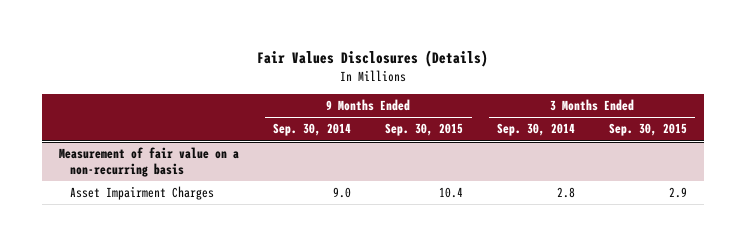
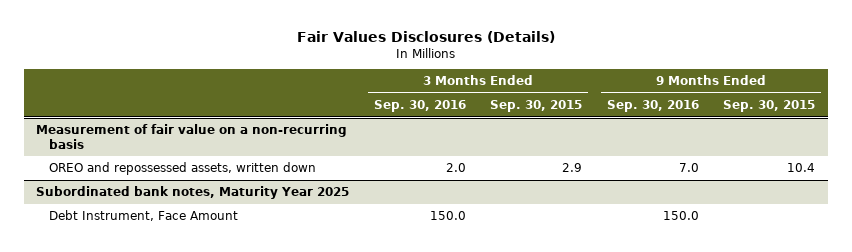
[273,123,352,137] Sep. 30, 2014 -> none
[497,123,576,137] Sep. 30, 2014 -> none
none -> [373,99,466,112] Sep. 30, 2016
none -> [606,99,699,112] Sep. 30, 2016
[69,186,214,201] Asset Impairment Charges -> [49,162,317,176] OREO and repossessed assets, written down
none -> [36,186,350,200] Subordinated bank notes, Maturity Year 2025
none -> [49,210,239,222] Debt Instrument, Face Amount

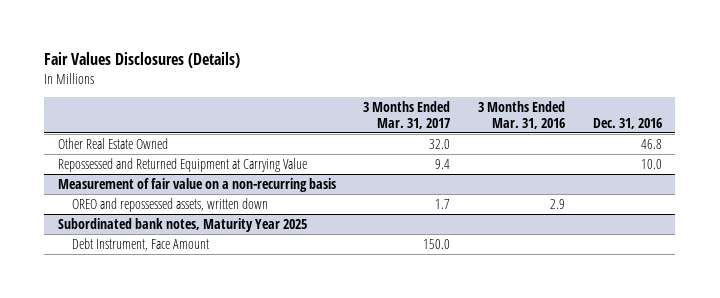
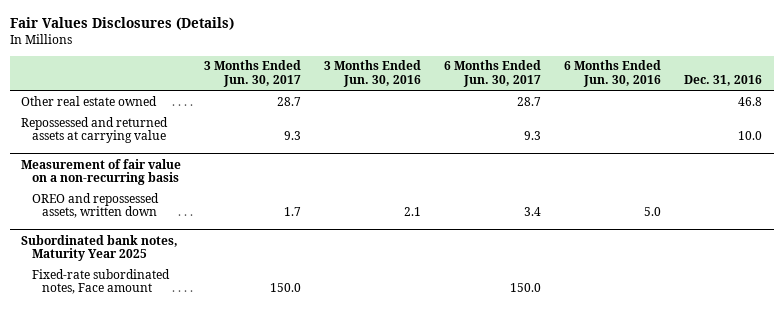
[363,100,451,129] 3 Months Ended Mar. 31, 2017 -> none
[478,100,566,129] 3 Months Ended Mar. 31, 2016 -> none
none -> [204,60,302,88] 3 Months Ended Jun. 30, 2017
none -> [324,60,422,88] 3 Months Ended Jun. 30, 2016
none -> [444,60,542,88] 6 Months Ended Jun. 30, 2017
none -> [564,60,662,88] 6 Months Ended Jun. 30, 2016
[57,137,168,149] Other Real Estate Owned -> [21,95,158,106] Other real estate owned
[57,157,307,172] Repossessed and Returned Equipment at Carrying Value -> [21,116,169,144] Repossessed and returned assets at carrying value
[71,237,209,251] Debt Instrument, Face Amount -> [31,268,170,295] Fixed-rate subordinated notes, Face amount

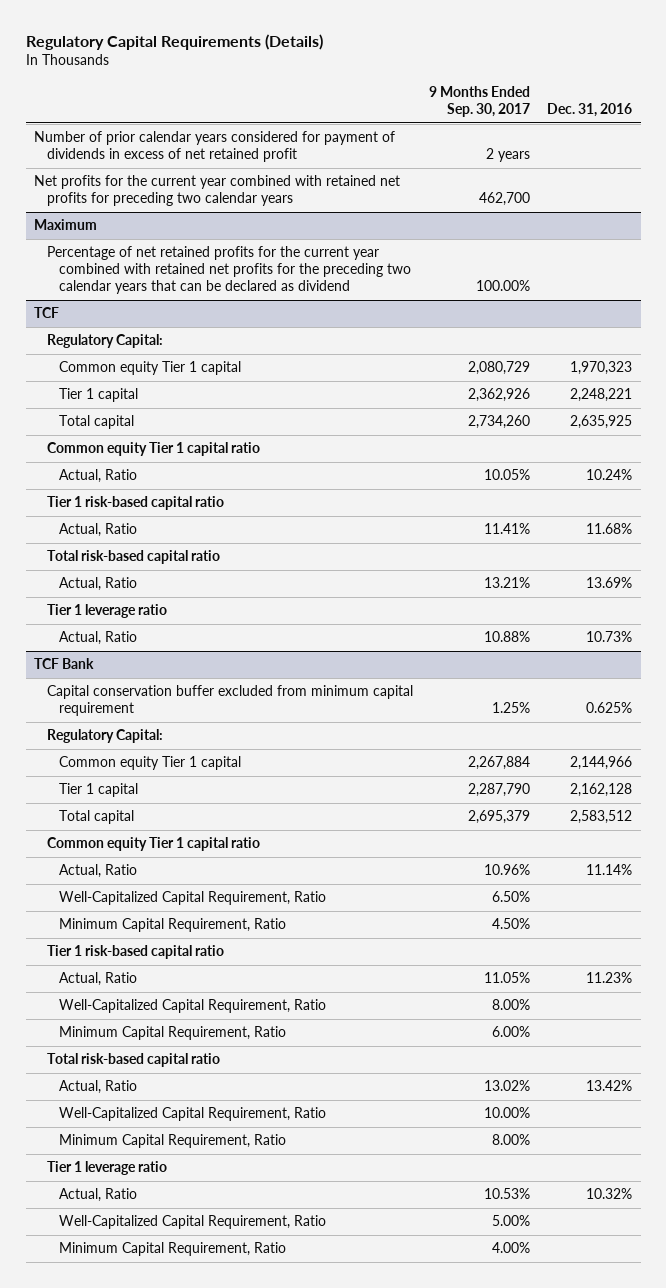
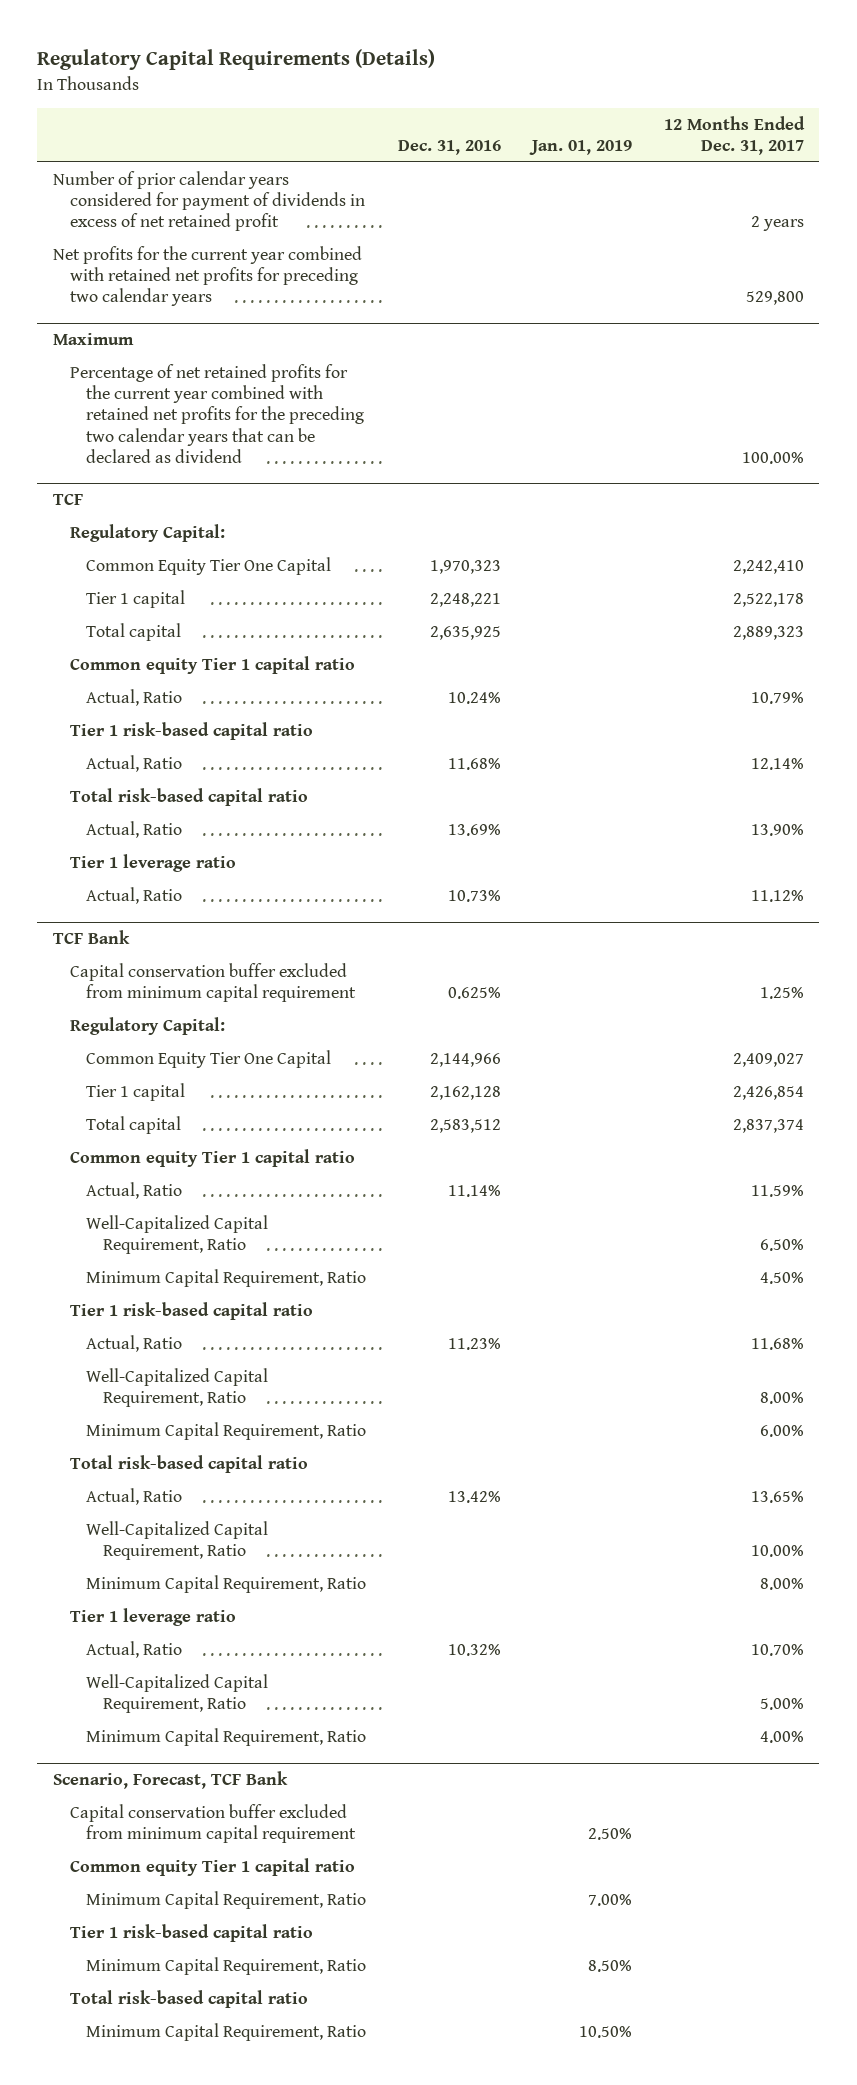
[429,86,531,118] 9 Months Ended Sep. 30, 2017 -> none
none -> [529,139,633,155] Jan. 01, 2019
none -> [663,115,805,155] 12 Months Ended Dec. 31, 2017
[59,361,242,376] Common equity Tier 1 capital -> [86,556,332,575] Common Equity Tier One Capital
[59,756,242,771] Common equity Tier 1 capital -> [86,1049,332,1068] Common Equity Tier One Capital
none -> [53,1771,289,1790] Scenario, Forecast, TCF Bank
none -> [69,1803,357,1844] Capital conservation buffer excluded from minimum capital requirement
none -> [69,1857,355,1876] Common equity Tier 1 capital ratio
none -> [86,1890,367,1909] Minimum Capital Requirement, Ratio
none -> [69,1923,313,1942] Tier 1 risk-based capital ratio
none -> [86,1956,367,1975] Minimum Capital Requirement, Ratio
none -> [69,1989,308,2008] Total risk-based capital ratio
none -> [86,2022,367,2041] Minimum Capital Requirement, Ratio

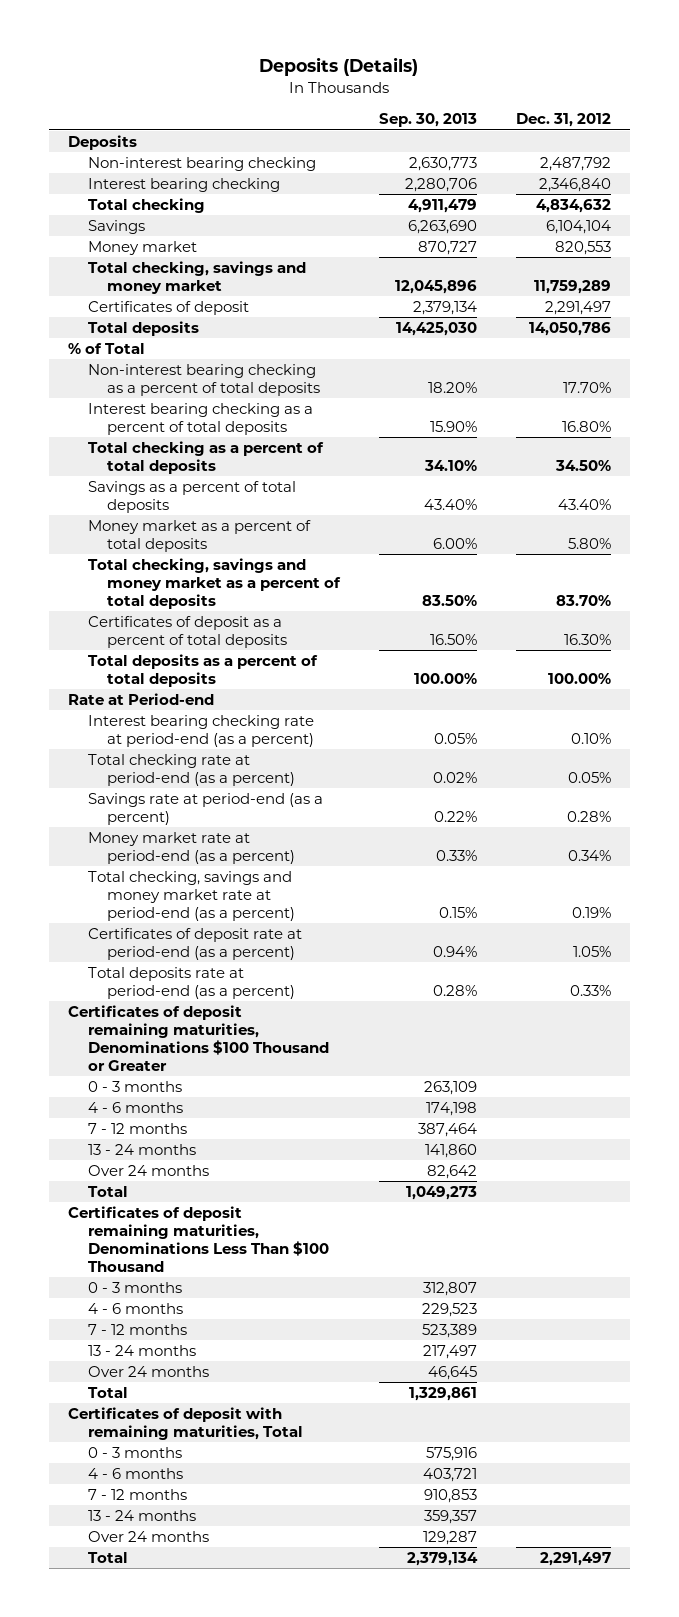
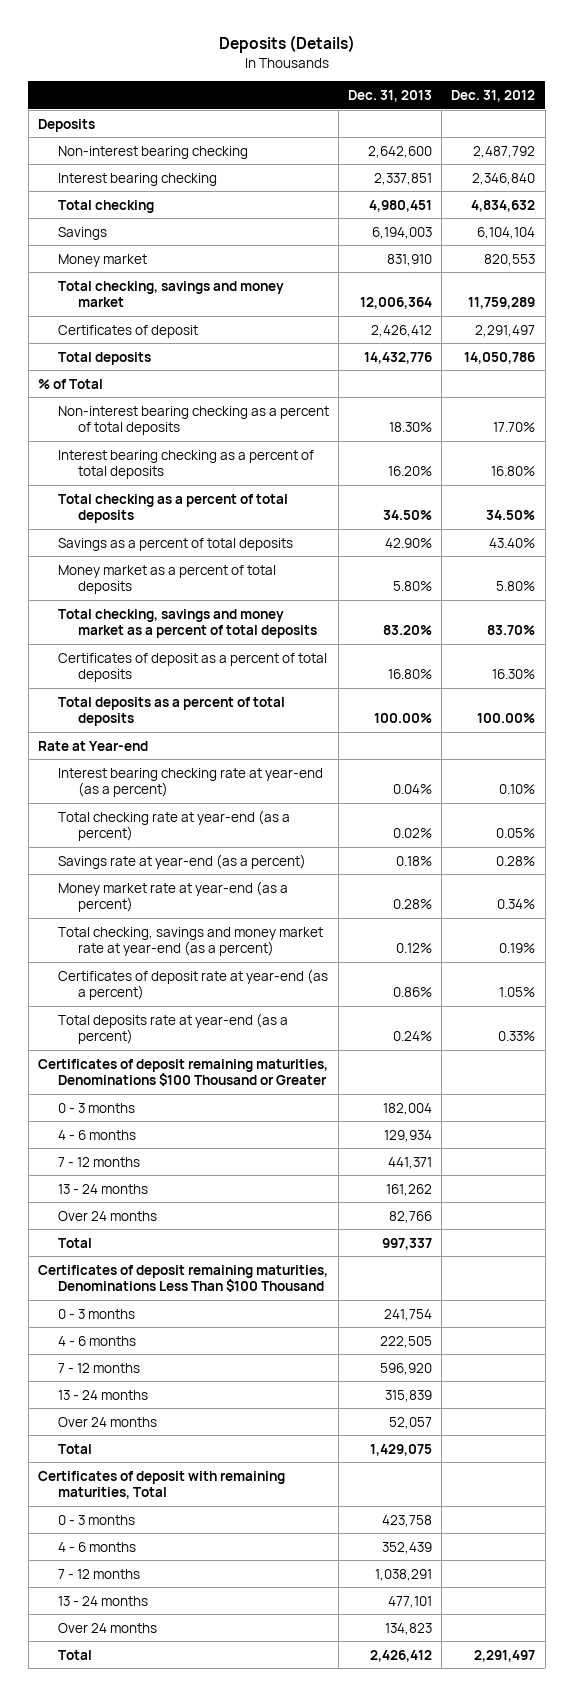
[378,113,477,128] Sep. 30, 2013 -> none
none -> [348,89,433,102] Dec. 31, 2013
[67,693,214,706] Rate at Period-end -> [37,740,148,751] Rate at Year-end
[87,715,315,747] Interest bearing checking rate at period-end (as a percent) -> [57,767,323,798] Interest bearing checking rate at year-end (as a percent)
[87,754,296,786] Total checking rate at period-end (as a percent) -> [57,809,290,842] Total checking rate at year-end (as a percent)
[87,793,323,825] Savings rate at period-end (as a percent) -> [57,853,306,869] Savings rate at year-end (as a percent)
[87,832,296,864] Money market rate at period-end (as a percent) -> [57,880,288,913] Money market rate at year-end (as a percent)
[87,871,296,921] Total checking, savings and money market rate at period-end (as a percent) -> [57,926,323,957] Total checking, savings and money market rate at year-end (as a percent)
[87,928,302,960] Certificates of deposit rate at period-end (as a percent) -> [57,968,328,1001] Certificates of deposit rate at year-end (as a percent)
[87,967,296,999] Total deposits rate at period-end (as a percent) -> [57,1012,288,1045] Total deposits rate at year-end (as a percent)

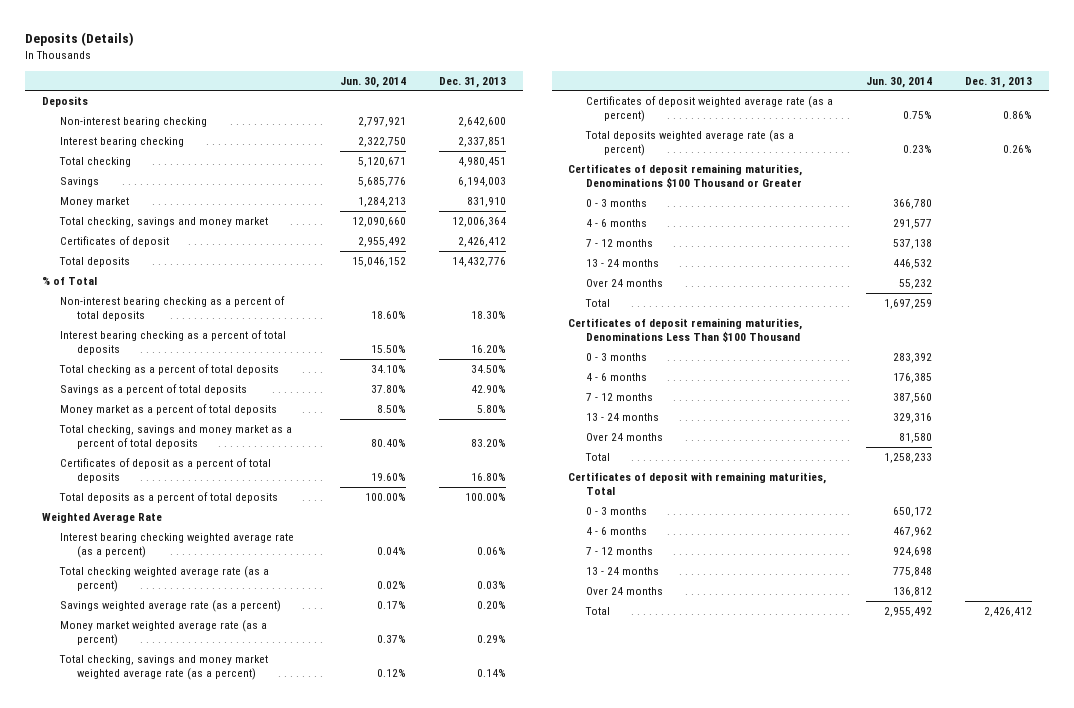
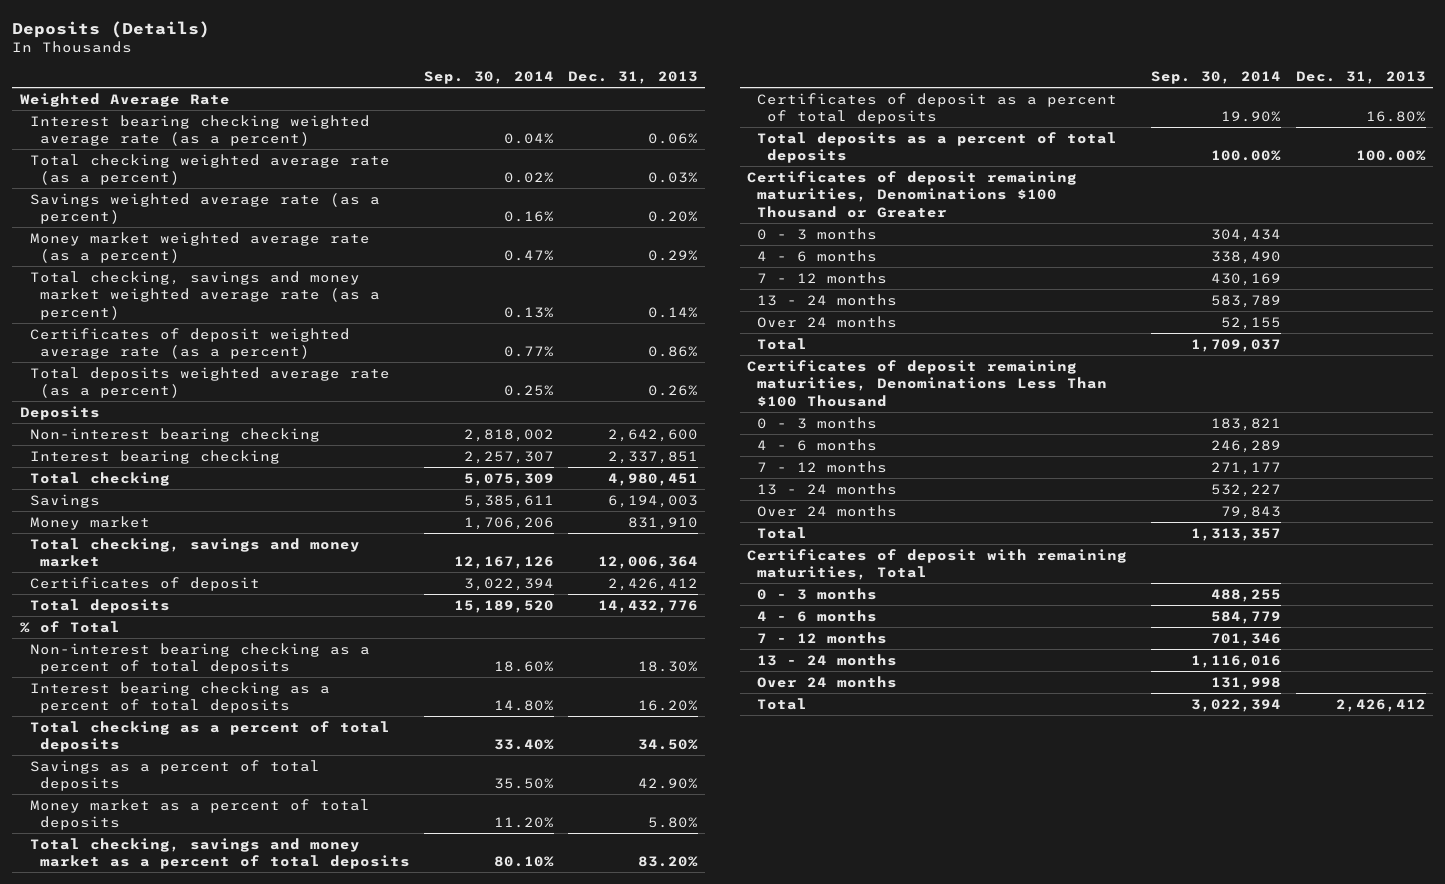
[339,76,406,88] Jun. 30, 2014 -> none
none -> [424,71,555,85] Sep. 30, 2014
[41,511,162,523] Weighted Average Rate -> [19,92,230,107] Weighted Average Rate
[59,532,294,559] Interest bearing checking weighted average rate (as a percent) -> [29,114,370,147] Interest bearing checking weighted average rate (as a percent)
[58,565,269,593] Total checking weighted average rate (as a percent) -> [29,153,390,186] Total checking weighted average rate (as a percent)
[59,599,281,612] Savings weighted average rate (as a percent) -> [29,192,380,225] Savings weighted average rate (as a percent)
[59,619,267,647] Money market weighted average rate (as a percent) -> [29,231,370,264] Money market weighted average rate (as a percent)
[58,654,268,681] Total checking, savings and money market weighted average rate (as a percent) -> [29,270,381,320] Total checking, savings and money market weighted average rate (as a percent)
[585,95,833,123] Certificates of deposit weighted average rate (as a percent) -> [29,327,350,360] Certificates of deposit weighted average rate (as a percent)
[584,129,794,157] Total deposits weighted average rate (as a percent) -> [29,366,390,399] Total deposits weighted average rate (as a percent)

